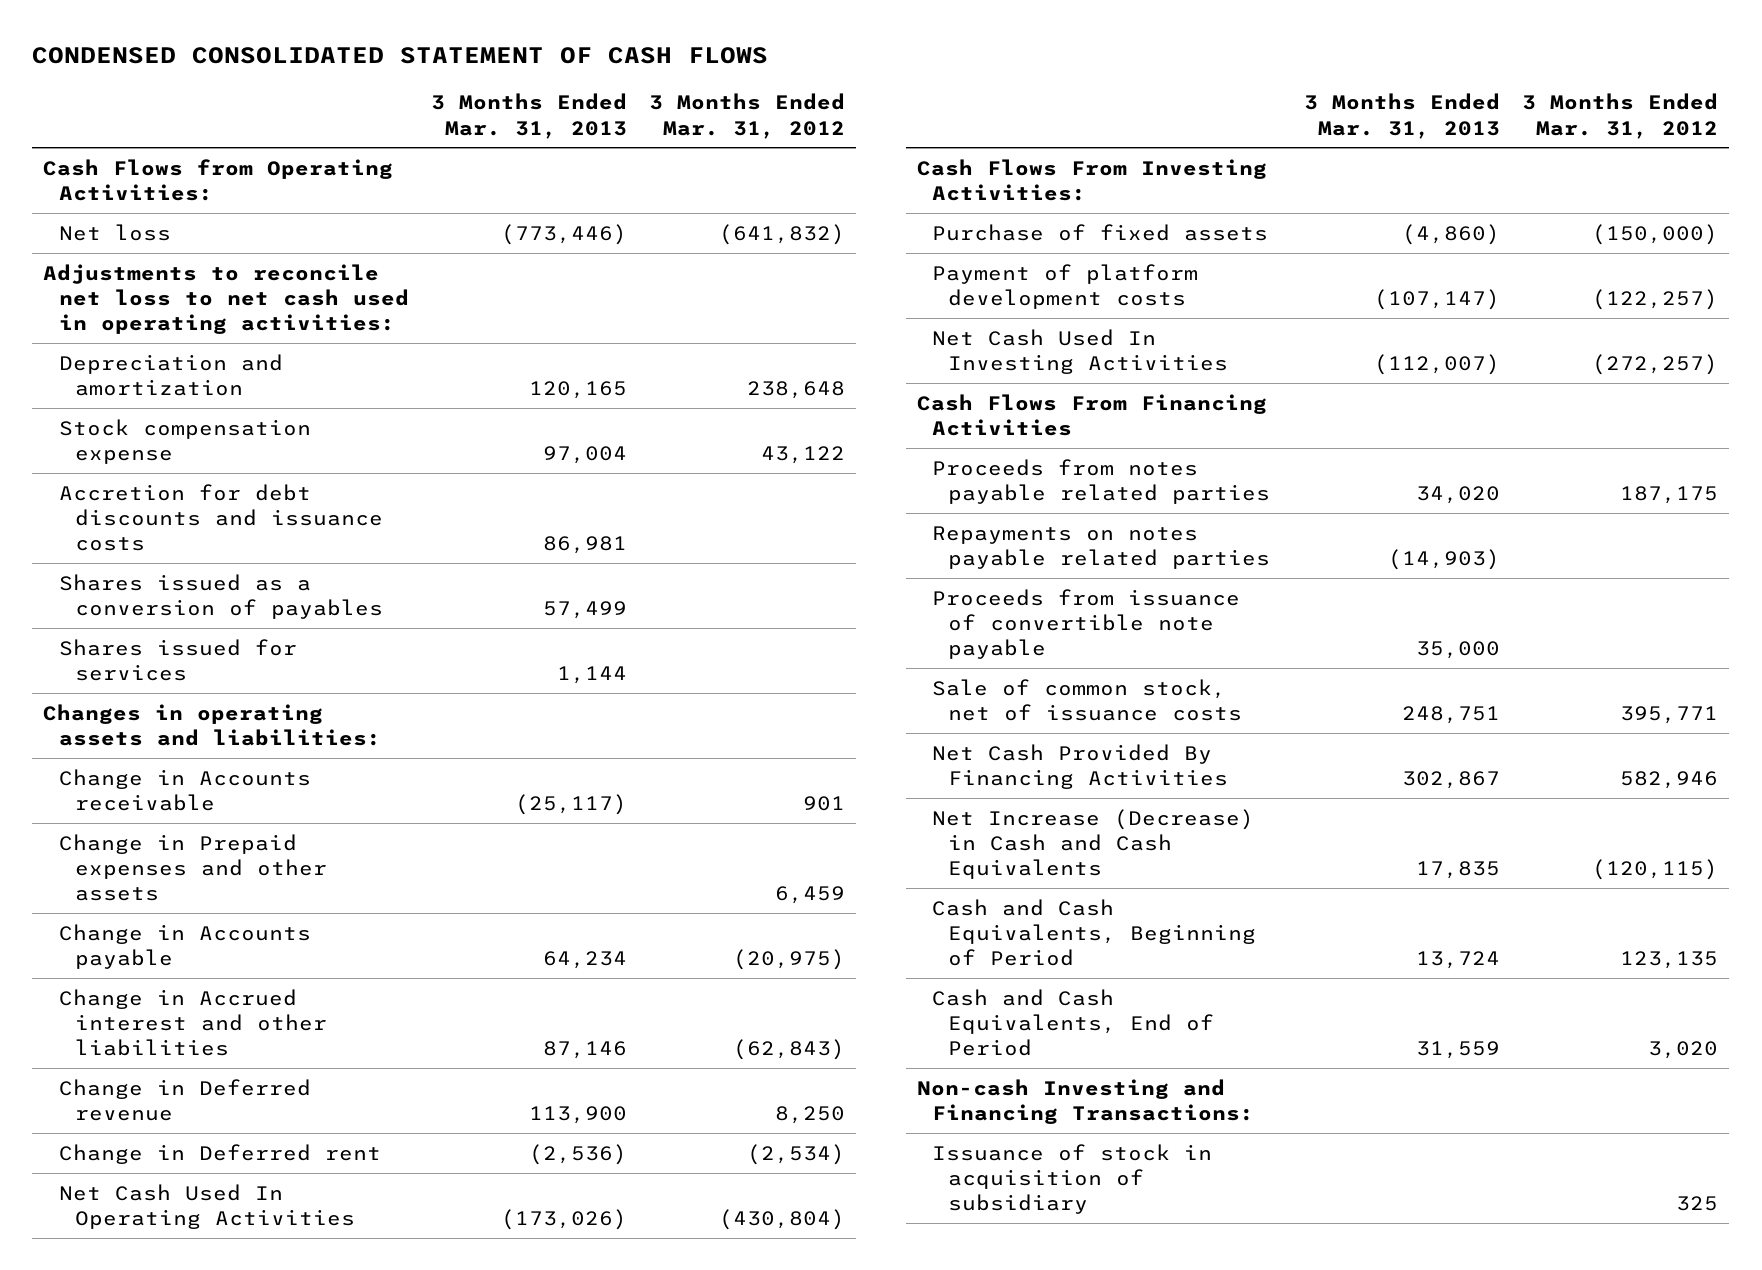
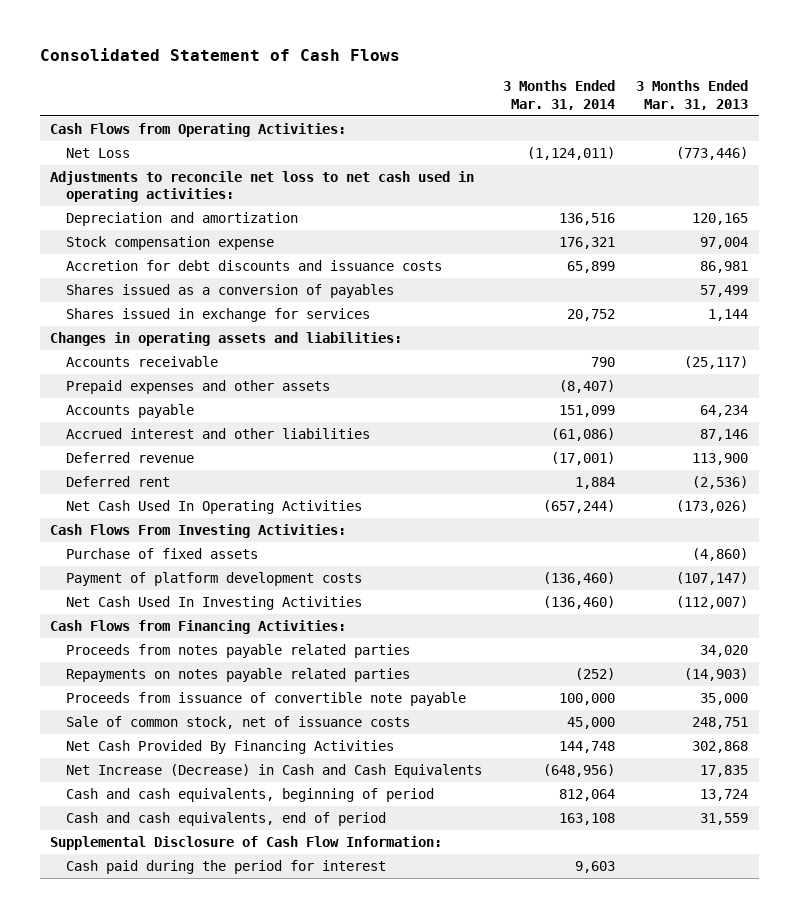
[32,47,769,65] CONDENSED CONSOLIDATED STATEMENT OF CASH FLOWS -> [39,47,400,61] Consolidated Statement of Cash Flows
[649,93,846,139] 3 Months Ended Mar. 31, 2012 -> none
none -> [503,80,616,110] 3 Months Ended Mar. 31, 2014
[59,223,172,241] Net loss -> [66,148,131,159] Net Loss
[59,638,298,681] Shares issued for services -> [66,308,371,323] Shares issued in exchange for services
[59,768,312,811] Change in Accounts receivable -> [66,356,219,368] Accounts receivable
[59,833,328,901] Change in Prepaid expenses and other assets -> [66,380,331,395] Prepaid expenses and other assets
[59,923,312,969] Change in Accounts payable -> [66,404,195,419] Accounts payable
[59,988,328,1056] Change in Accrued interest and other liabilities -> [66,428,371,440] Accrued interest and other liabilities
[59,1078,312,1121] Change in Deferred revenue -> [66,452,195,464] Deferred revenue
[59,1143,382,1164] Change in Deferred rent -> [66,476,171,488] Deferred rent
[916,393,1267,436] Cash Flows From Financing Activities -> [50,620,347,635] Cash Flows from Financing Activities:
[1402,770,1501,789] 302,867 -> [692,741,749,754] 302,868
[916,1078,1255,1124] Non-cash Investing and Financing Transactions: -> none
[932,1143,1213,1214] Issuance of stock in acquisition of subsidiary -> none
[932,898,1257,966] Cash and Cash Equivalents, Beginning of Period -> [66,788,435,803] Cash and cash equivalents, beginning of period
[932,988,1215,1056] Cash and Cash Equivalents, End of Period -> [66,812,387,827] Cash and cash equivalents, end of period
none -> [50,836,443,851] Supplemental Disclosure of Cash Flow Information:
none -> [66,860,387,875] Cash paid during the period for interest

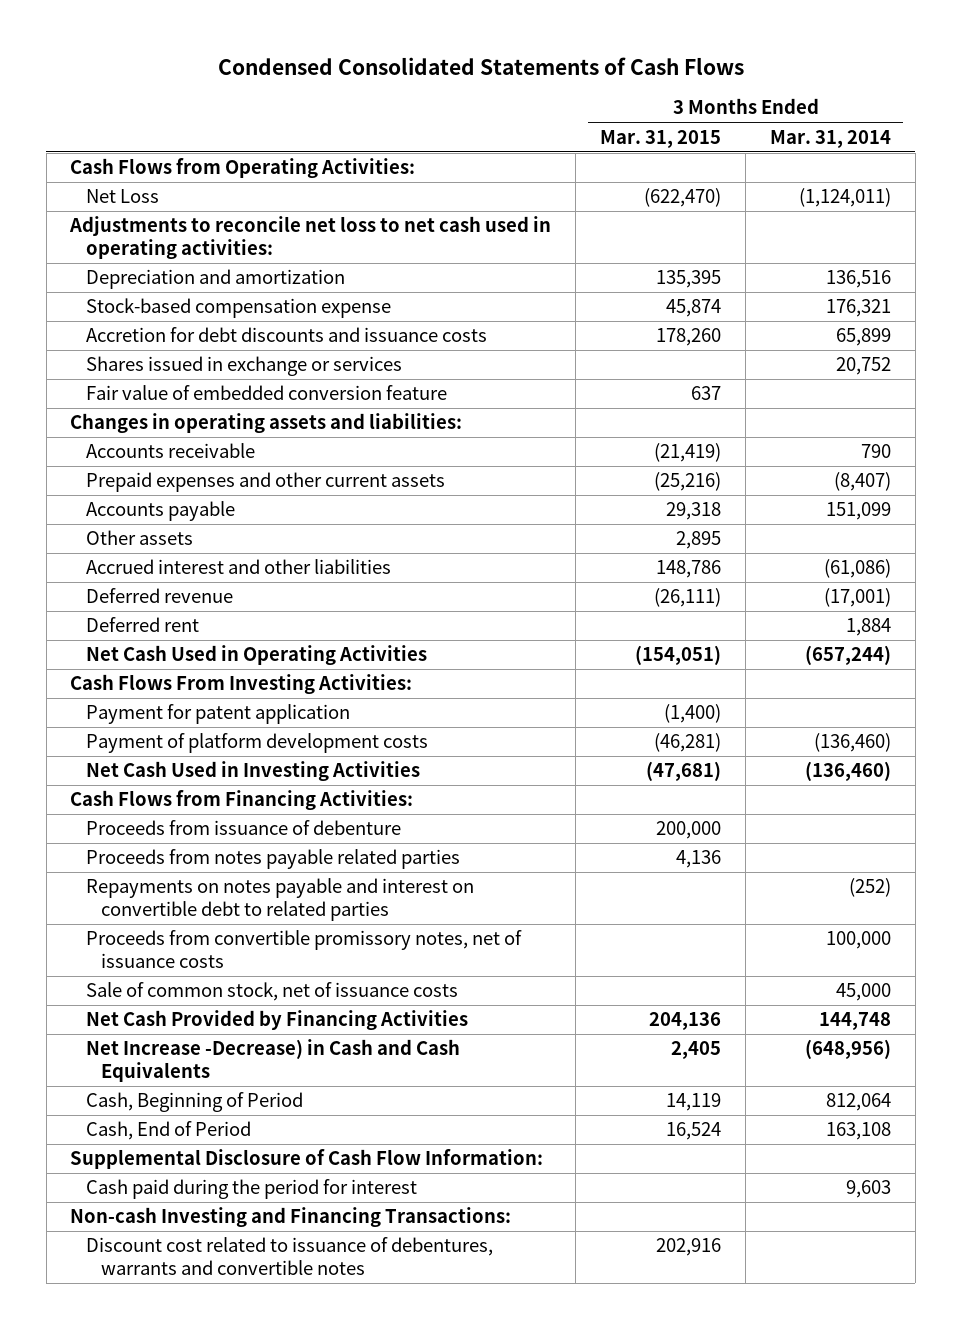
[39,47,400,61] Consolidated Statement of Cash Flows -> [217,56,744,75] Condensed Consolidated Statements of Cash Flows
[636,80,749,110] 3 Months Ended Mar. 31, 2013 -> none
none -> [600,129,722,148] Mar. 31, 2015
[66,236,275,251] Stock compensation expense -> [85,298,391,319] Stock-based compensation expense
[66,284,395,299] Shares issued as a conversion of payables -> none
[66,308,371,323] Shares issued in exchange for services -> [85,356,402,377] Shares issued in exchange or services
none -> [85,385,447,401] Fair value of embedded conversion feature
[66,380,331,395] Prepaid expenses and other assets -> [85,472,445,493] Prepaid expenses and other current assets
none -> [85,530,193,546] Other assets
[66,500,363,515] Net Cash Used In Operating Activities -> [85,645,427,666] Net Cash Used in Operating Activities
[66,548,259,560] Purchase of fixed assets -> none
none -> [85,704,350,725] Payment for patent application
[66,596,363,611] Net Cash Used In Investing Activities -> [85,761,420,782] Net Cash Used in Investing Activities
none -> [85,820,401,836] Proceeds from issuance of debenture
[66,668,411,683] Repayments on notes payable related parties -> [85,878,474,922] Repayments on notes payable and interest on convertible debt to related parties
[66,692,467,707] Proceeds from issuance of convertible note payable -> [85,930,522,969] Proceeds from convertible promissory notes, net of issuance costs
[66,740,395,755] Net Cash Provided By Financing Activities -> [85,1010,468,1031] Net Cash Provided by Financing Activities
[66,764,483,779] Net Increase (Decrease) in Cash and Cash Equivalents -> [85,1039,460,1083] Net Increase -Decrease) in Cash and Cash Equivalents
[66,788,435,803] Cash and cash equivalents, beginning of period -> [85,1092,303,1113] Cash, Beginning of Period
[66,812,387,827] Cash and cash equivalents, end of period -> [85,1121,251,1141] Cash, End of Period
none -> [70,1207,512,1228] Non-cash Investing and Financing Transactions:
none -> [85,1237,493,1276] Discount cost related to issuance of debentures, warrants and convertible notes

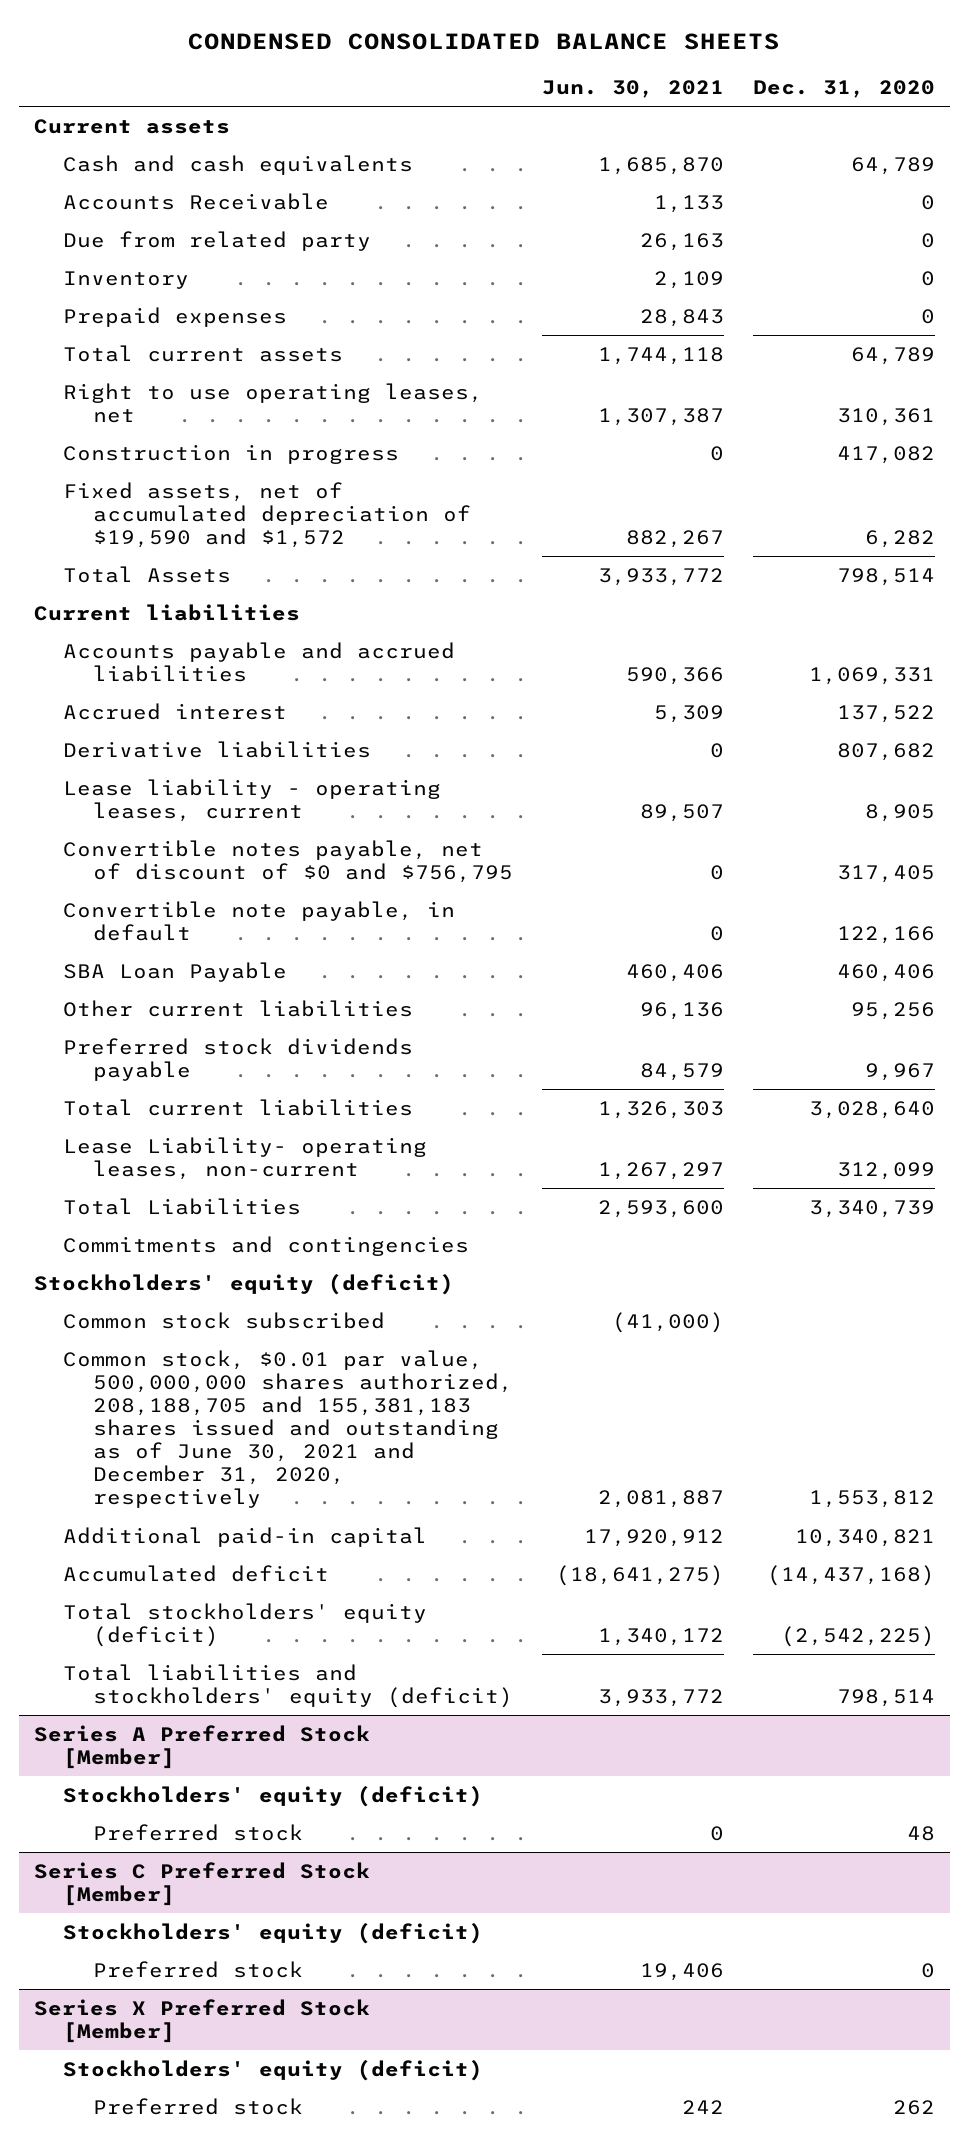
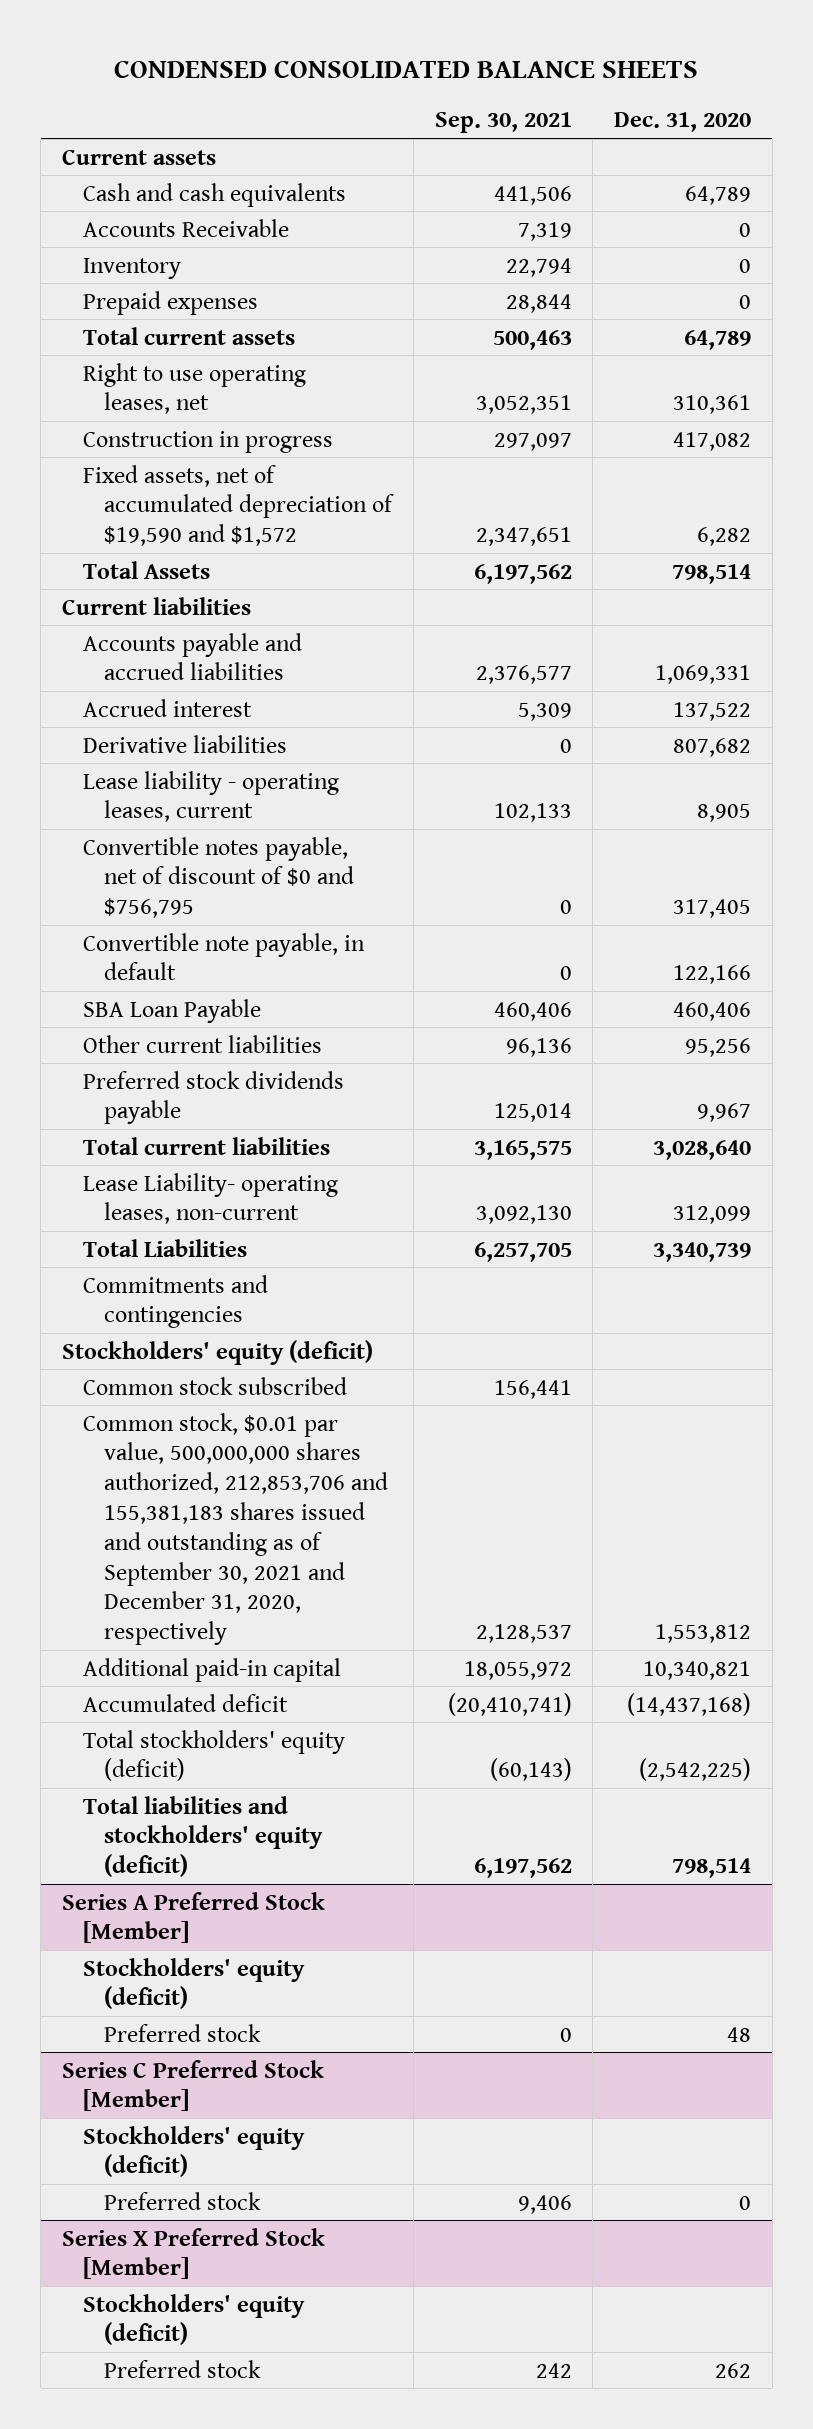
[542,79,725,98] Jun. 30, 2021 -> none
none -> [434,112,572,134] Sep. 30, 2021
[63,230,372,251] Due from related party -> none
[63,1349,514,1509] Common stock, $0.01 par value, 500,000,000 shares authorized, 208,188,705 and 155,381,183 shares issued and outstanding as of June 30, 2021 and December 31, 2020, respectively -> [83,1412,389,1646] Common stock, $0.01 par value, 500,000,000 shares authorized, 212,853,706 and 155,381,183 shares issued and outstanding as of September 30, 2021 and December 31, 2020, respectively

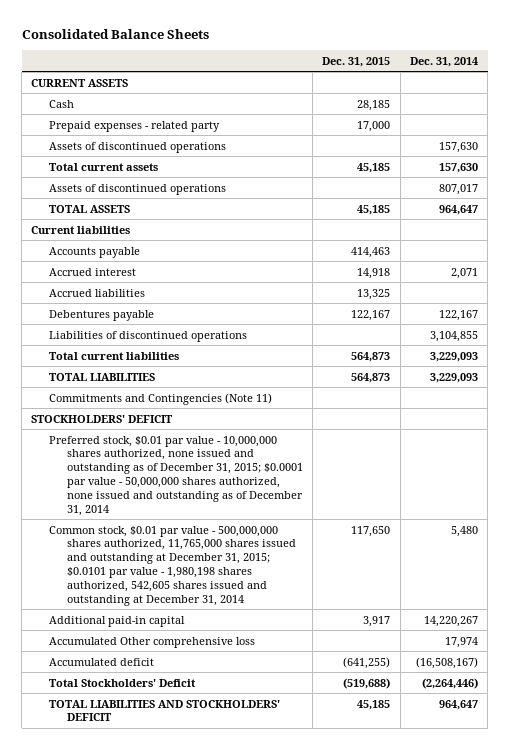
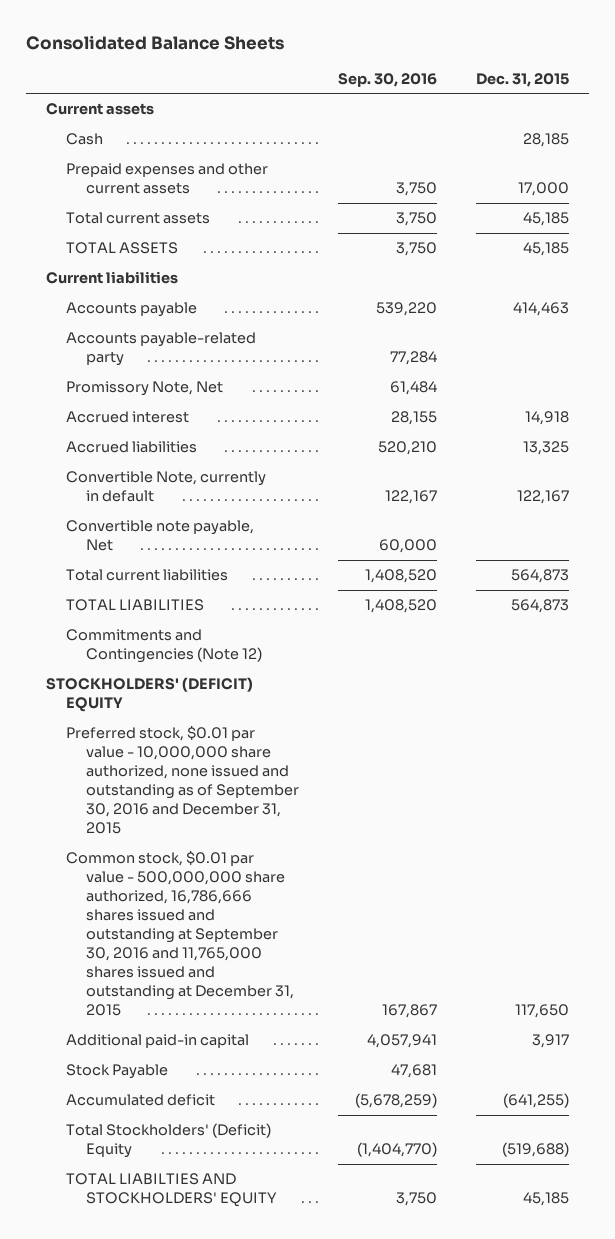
[409,56,478,67] Dec. 31, 2014 -> none
none -> [338,72,438,87] Sep. 30, 2016
[31,78,129,87] CURRENT ASSETS -> [45,103,154,116] Current assets
[49,120,221,132] Prepaid expenses - related party -> none
[49,141,227,153] Assets of discontinued operations -> none
none -> [65,163,268,195] Prepaid expenses and other current assets
[49,183,227,195] Assets of discontinued operations -> none
none -> [65,332,256,367] Accounts payable-related party
none -> [65,381,223,397] Promissory Note, Net
[49,330,248,342] Liabilities of discontinued operations -> none
[49,309,155,321] Debentures payable -> [65,471,266,503] Convertible Note, currently in default
none -> [65,520,254,552] Convertible note payable, Net
[49,392,273,405] Commitments and Contingencies (Note 11) -> [65,629,262,664] Commitments and Contingencies (Note 12)
[31,414,174,423] STOCKHOLDERS' DEFICIT -> [45,677,253,713] STOCKHOLDERS' (DEFICIT) EQUITY
[49,435,303,516] Preferred stock, $0.01 par value - 10,000,000 shares authorized, none issued and outstanding as of December 31, 2015; $0.0001 par value - 50,000,000 shares authorized, none issued and outstanding as of December 31, 2014 -> [65,726,299,835] Preferred stock, $0.01 par value - 10,000,000 share authorized, none issued and outstanding as of September 30, 2016 and December 31, 2015
[49,525,296,606] Common stock, $0.01 par value - 500,000,000 shares authorized, 11,765,000 shares issued and outstanding at December 31, 2015; $0.0101 par value - 1,980,198 shares authorized, 542,605 shares issued and outstanding at December 31, 2014 -> [65,851,294,1017] Common stock, $0.01 par value - 500,000,000 share authorized, 16,786,666 shares issued and outstanding at September 30, 2016 and 11,765,000 shares issued and outstanding at December 31, 2015
[49,636,256,648] Accumulated Other comprehensive loss -> none
none -> [65,1064,168,1080] Stock Payable
[49,678,197,687] Total Stockholders' Deficit -> [65,1123,271,1159] Total Stockholders' (Deficit) Equity
[49,699,281,722] TOTAL LIABILITIES AND STOCKHOLDERS' DEFICIT -> [65,1173,277,1208] TOTAL LIABILTIES AND STOCKHOLDERS' EQUITY

